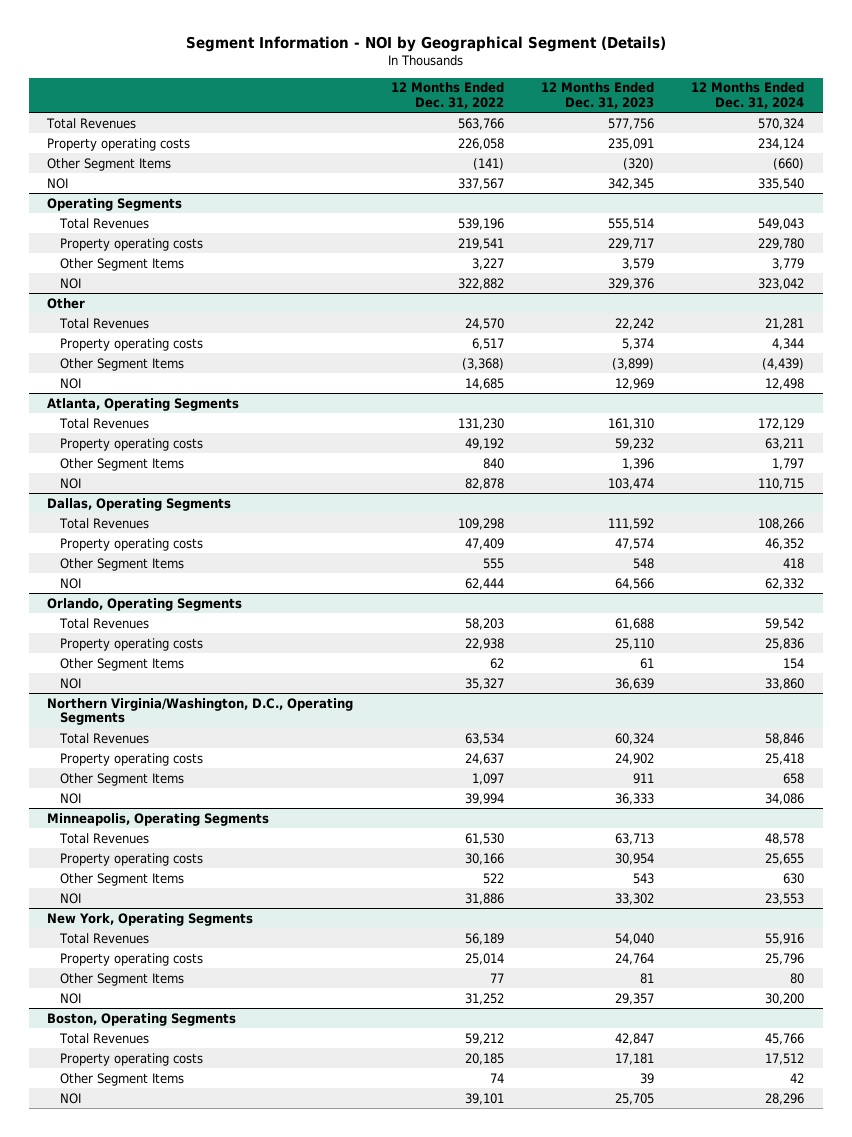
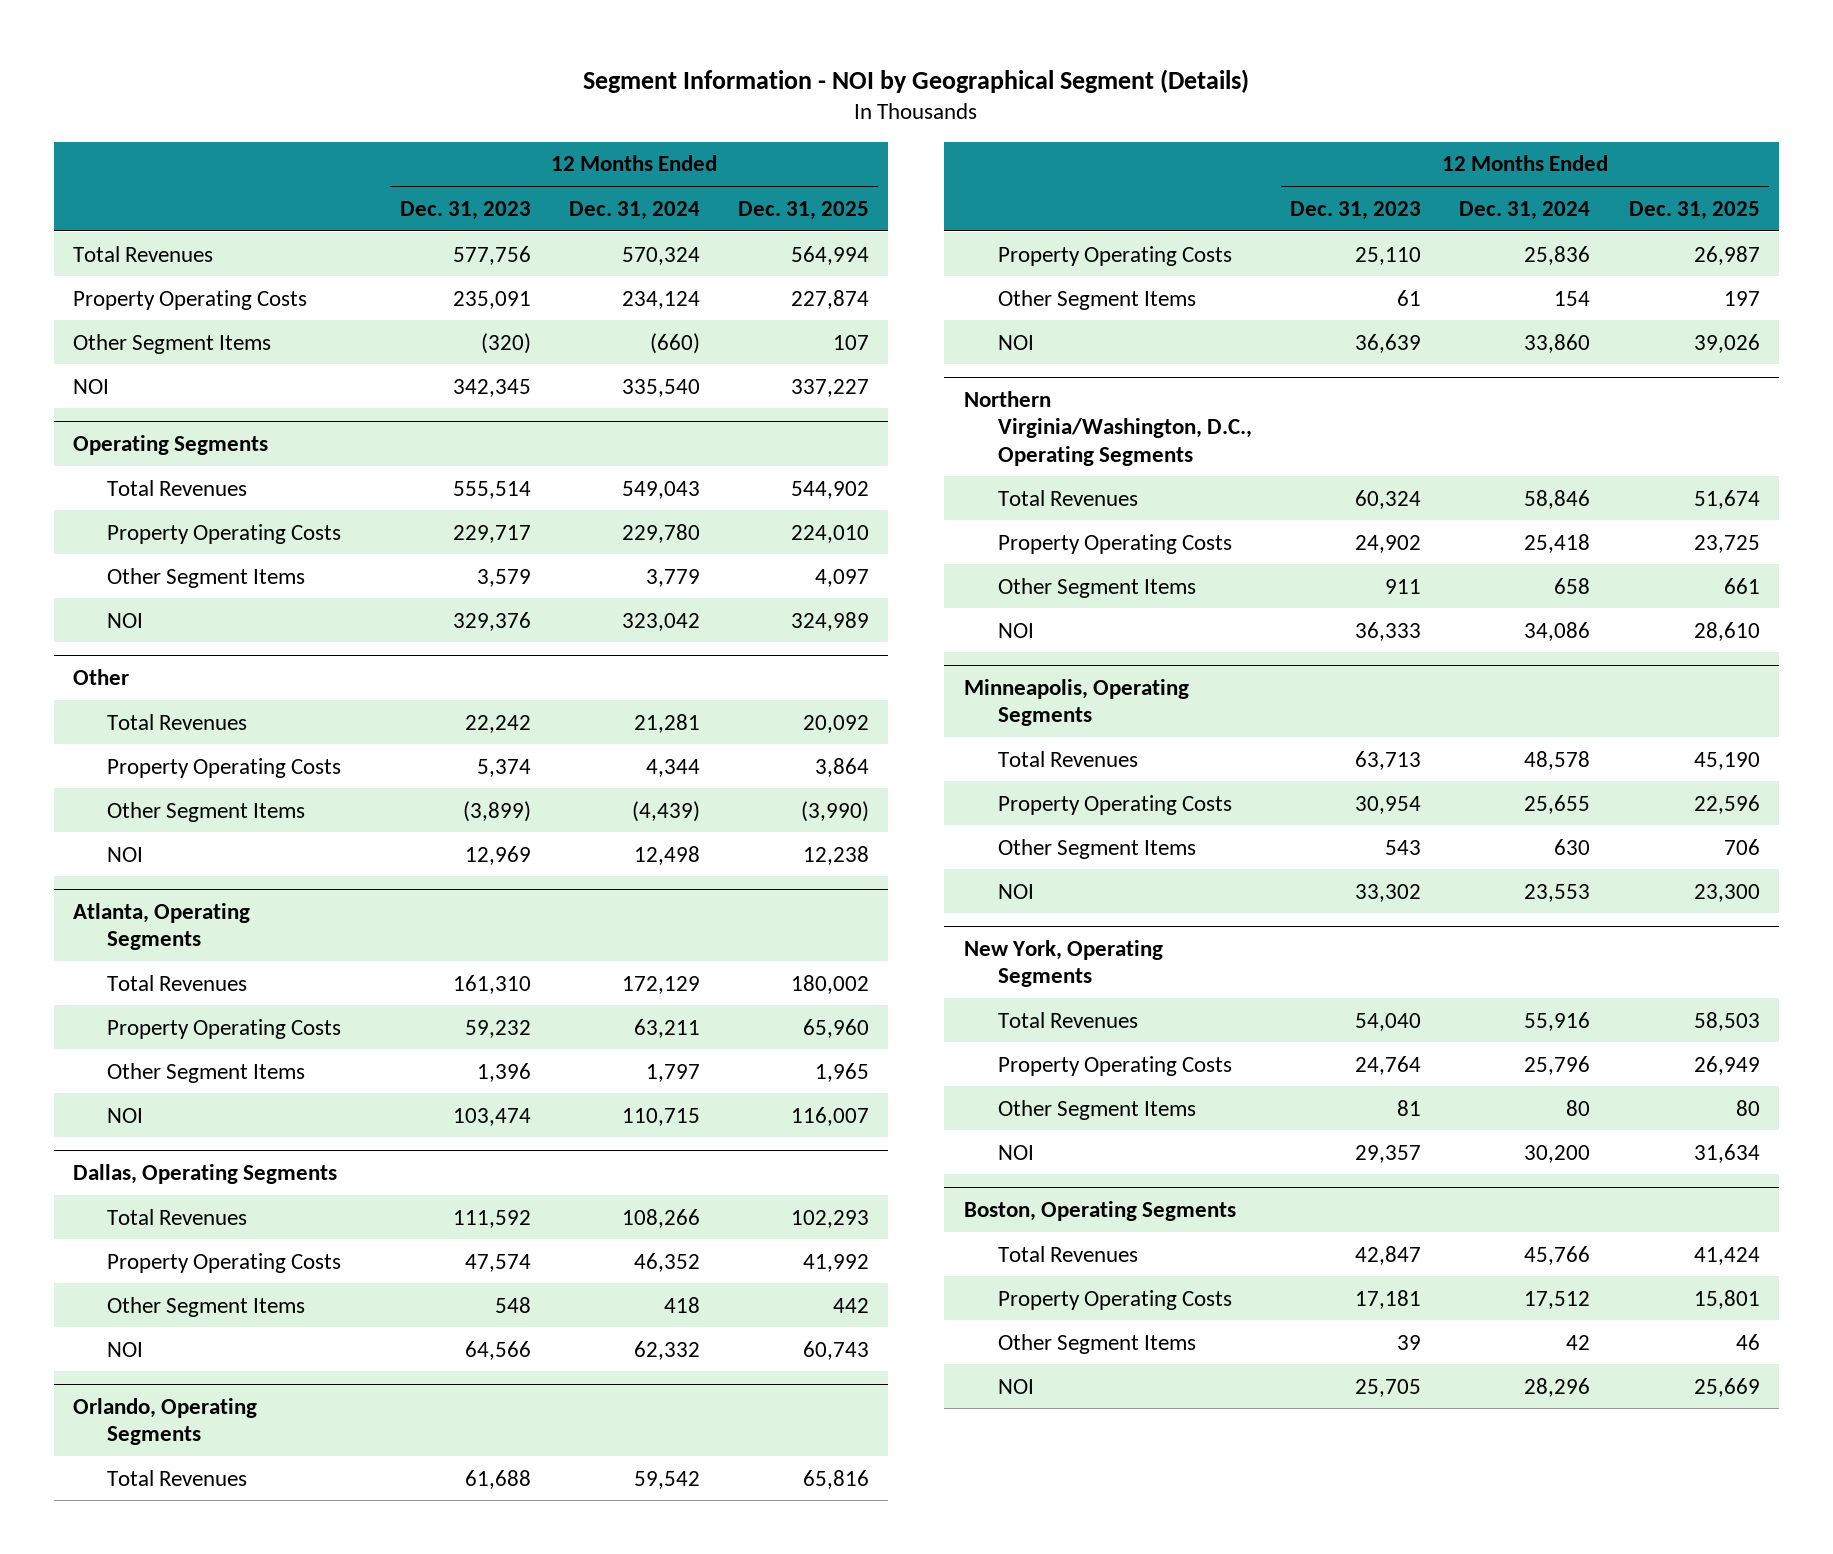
[390,82,504,109] 12 Months Ended Dec. 31, 2022 -> none
none -> [737,200,869,220] Dec. 31, 2025
[47,137,191,151] Property operating costs -> [73,289,308,310] Property Operating Costs
[59,237,203,251] Property operating costs -> [107,523,342,544] Property Operating Costs
[59,337,203,351] Property operating costs -> [107,757,342,778] Property Operating Costs
[59,437,203,451] Property operating costs -> [107,1018,342,1039] Property Operating Costs
[59,537,203,551] Property operating costs -> [107,1252,342,1273] Property Operating Costs
[59,637,203,651] Property operating costs -> [997,245,1232,266] Property Operating Costs
[59,752,203,766] Property operating costs -> [997,533,1232,554] Property Operating Costs
[59,852,203,866] Property operating costs -> [997,794,1232,815] Property Operating Costs
[59,952,203,966] Property operating costs -> [997,1055,1232,1076] Property Operating Costs
[59,1052,203,1066] Property operating costs -> [997,1289,1232,1310] Property Operating Costs

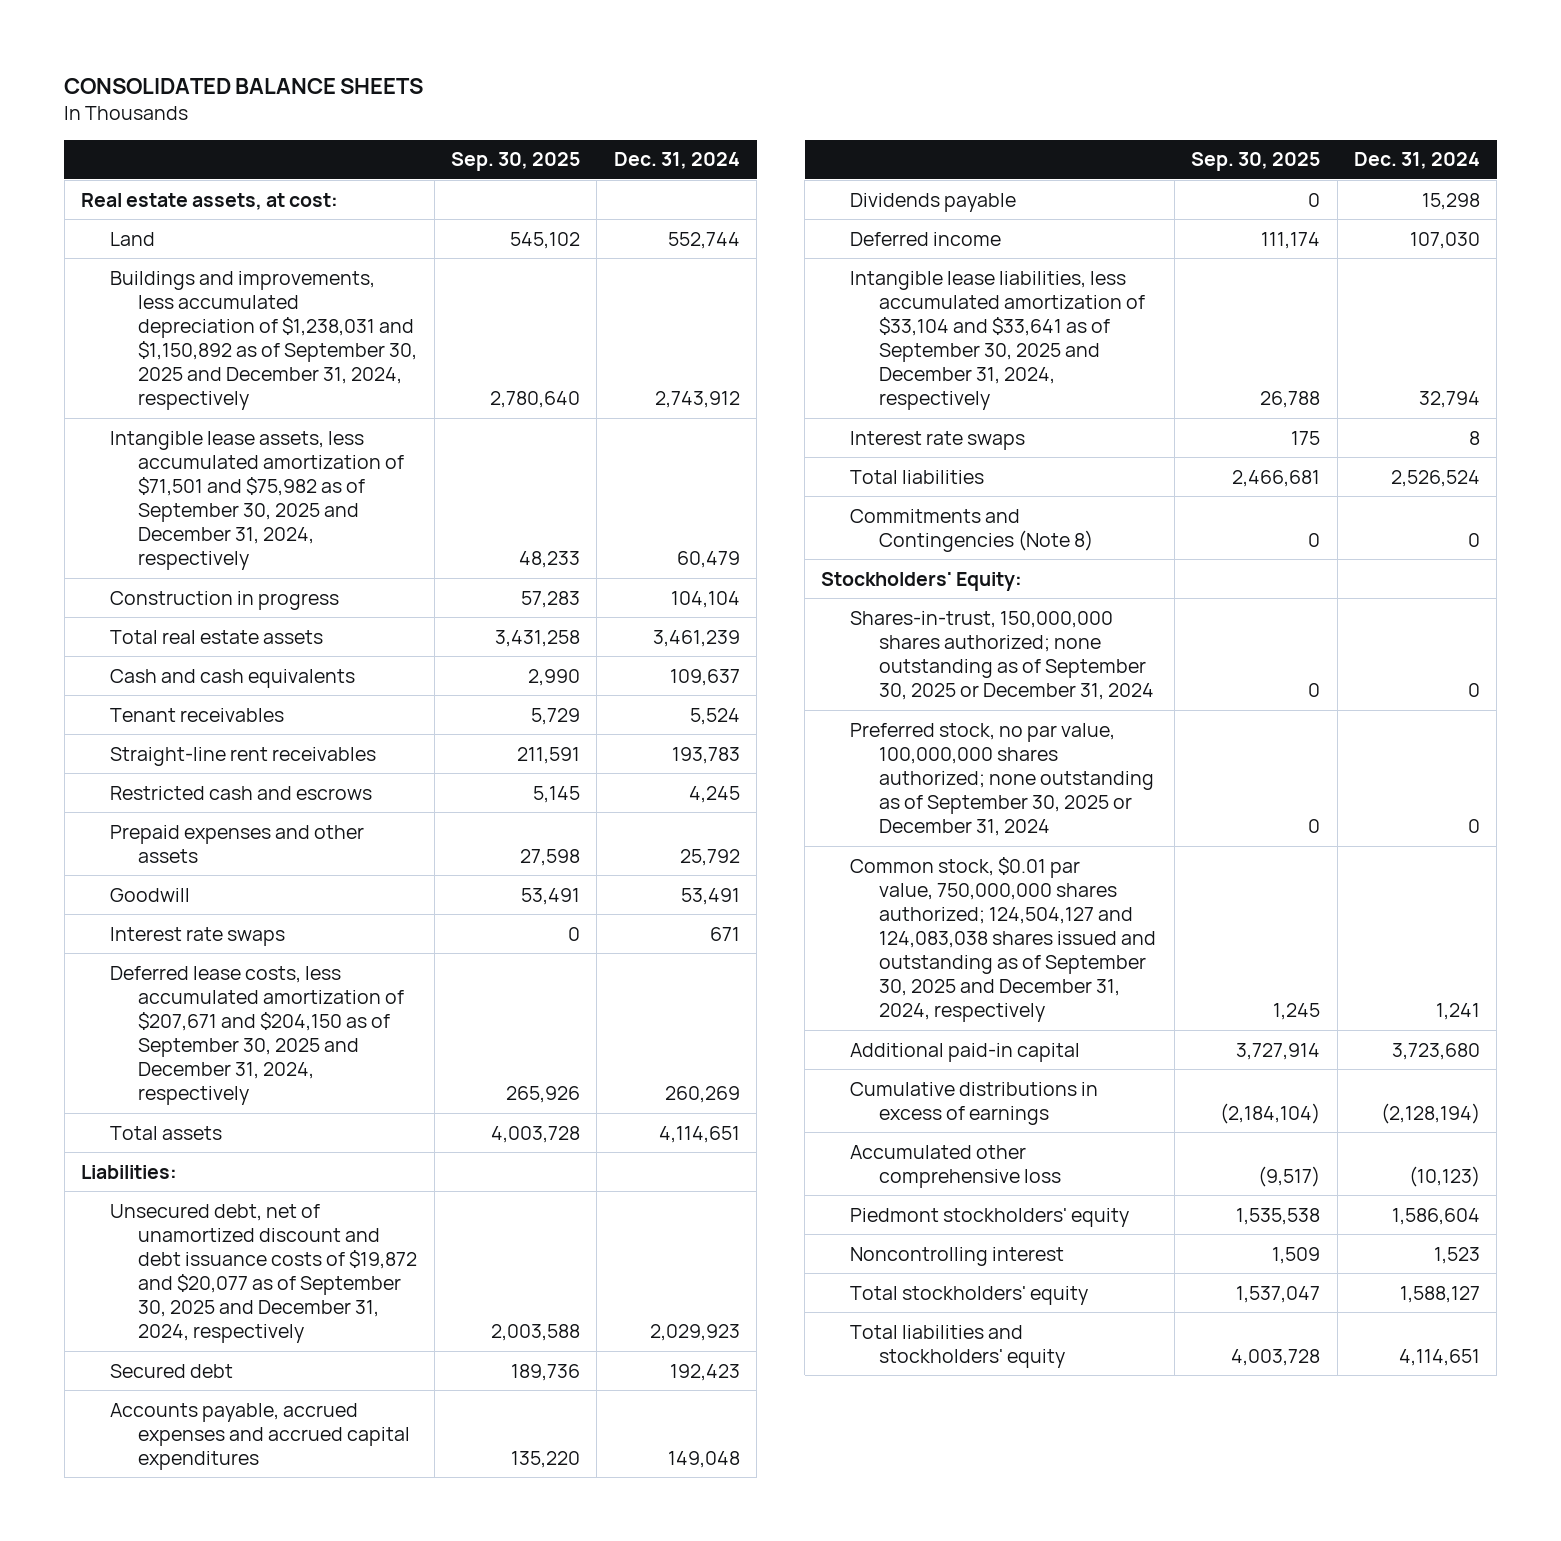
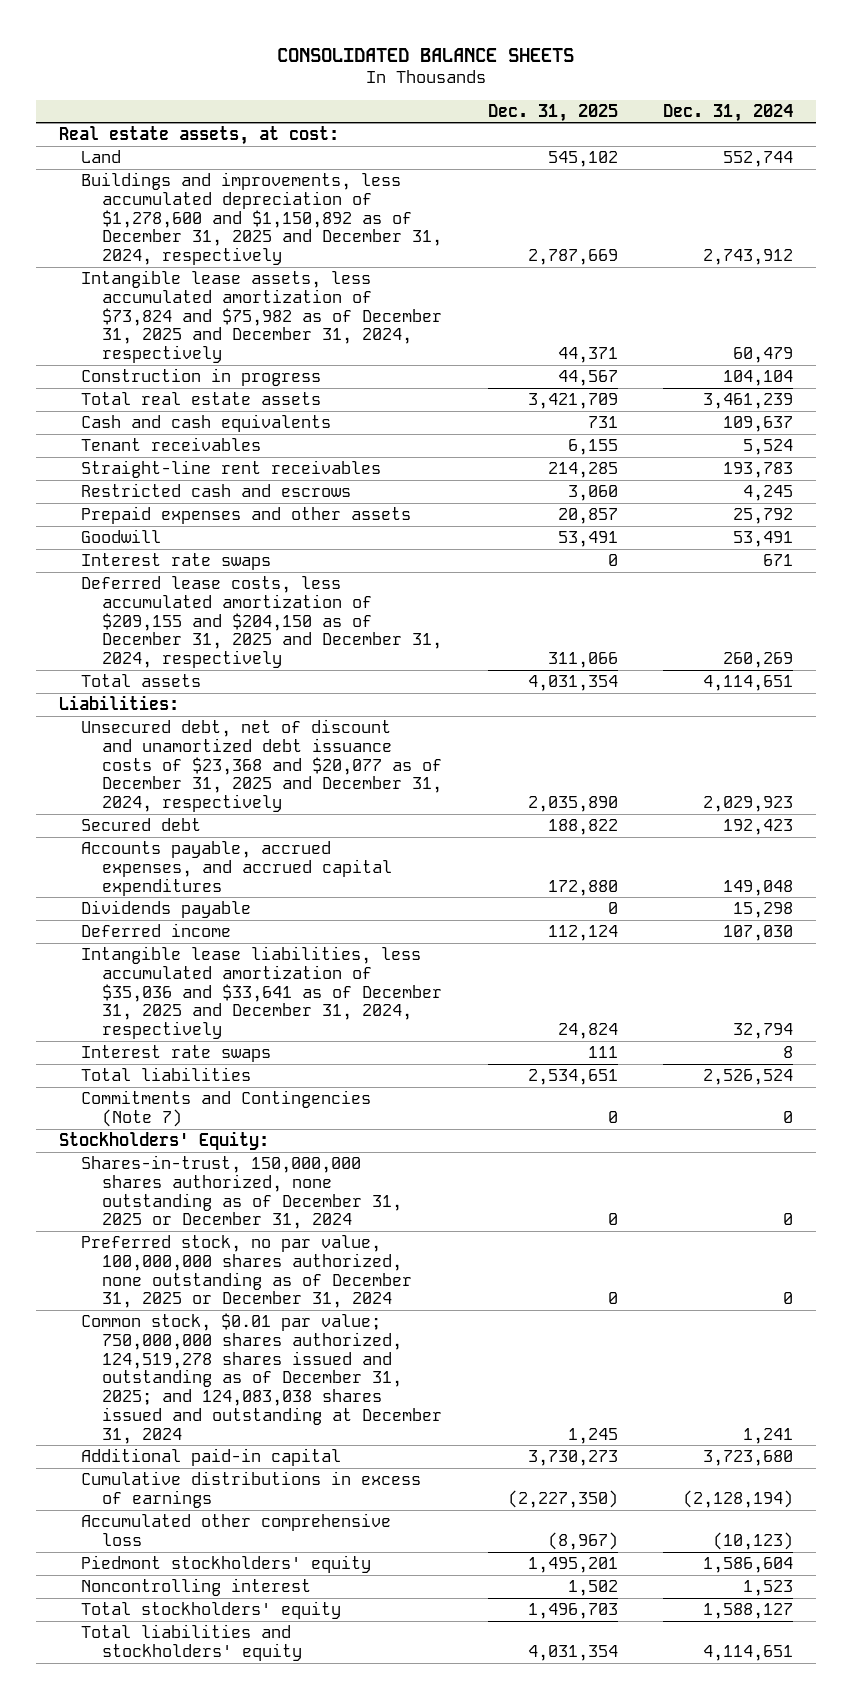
[451,152,581,172] Sep. 30, 2025 -> none
none -> [487,103,618,122] Dec. 31, 2025
[109,270,418,411] Buildings and improvements, less accumulated depreciation of $1,238,031 and $1,150,892 as of September 30, 2025 and December 31, 2024, respectively -> [80,172,442,266] Buildings and improvements, less accumulated depreciation of $1,278,600 and $1,150,892 as of December 31, 2025 and December 31, 2024, respectively
[109,430,405,571] Intangible lease assets, less accumulated amortization of $71,501 and $75,982 as of September 30, 2025 and December 31, 2024, respectively -> [80,270,442,364] Intangible lease assets, less accumulated amortization of $73,824 and $75,982 as of December 31, 2025 and December 31, 2024, respectively
[109,965,405,1106] Deferred lease costs, less accumulated amortization of $207,671 and $204,150 as of September 30, 2025 and December 31, 2024, respectively -> [80,576,442,669] Deferred lease costs, less accumulated amortization of $209,155 and $204,150 as of December 31, 2025 and December 31, 2024, respectively
[109,1203,418,1344] Unsecured debt, net of unamortized discount and debt issuance costs of $19,872 and $20,077 as of September 30, 2025 and December 31, 2024, respectively -> [80,719,442,813] Unsecured debt, net of discount and unamortized debt issuance costs of $23,368 and $20,077 as of December 31, 2025 and December 31, 2024, respectively
[109,1402,411,1470] Accounts payable, accrued expenses and accrued capital expenditures -> [80,841,392,896] Accounts payable, accrued expenses, and accrued capital expenditures
[850,270,1145,411] Intangible lease liabilities, less accumulated amortization of $33,104 and $33,641 as of September 30, 2025 and December 31, 2024, respectively -> [80,946,442,1040] Intangible lease liabilities, less accumulated amortization of $35,036 and $33,641 as of December 31, 2025 and December 31, 2024, respectively
[850,508,1093,552] Commitments and Contingencies (Note 8) -> [80,1090,371,1127] Commitments and Contingencies (Note 7)
[850,610,1154,700] Shares-in-trust, 150,000,000 shares authorized; none outstanding as of September 30, 2025 or December 31, 2024 -> [80,1155,402,1230] Shares-in-trust, 150,000,000 shares authorized, none outstanding as of December 31, 2025 or December 31, 2024
[850,722,1154,837] Preferred stock, no par value, 100,000,000 shares authorized; none outstanding as of September 30, 2025 or December 31, 2024 -> [80,1235,412,1309] Preferred stock, no par value, 100,000,000 shares authorized, none outstanding as of December 31, 2025 or December 31, 2024
[850,856,1156,1023] Common stock, $0.01 par value, 750,000,000 shares authorized; 124,504,127 and 124,083,038 shares issued and outstanding as of September 30, 2025 and December 31, 2024, respectively -> [80,1313,442,1444] Common stock, $0.01 par value; 750,000,000 shares authorized, 124,519,278 shares issued and outstanding as of December 31, 2025; and 124,083,038 shares issued and outstanding at December 31, 2024

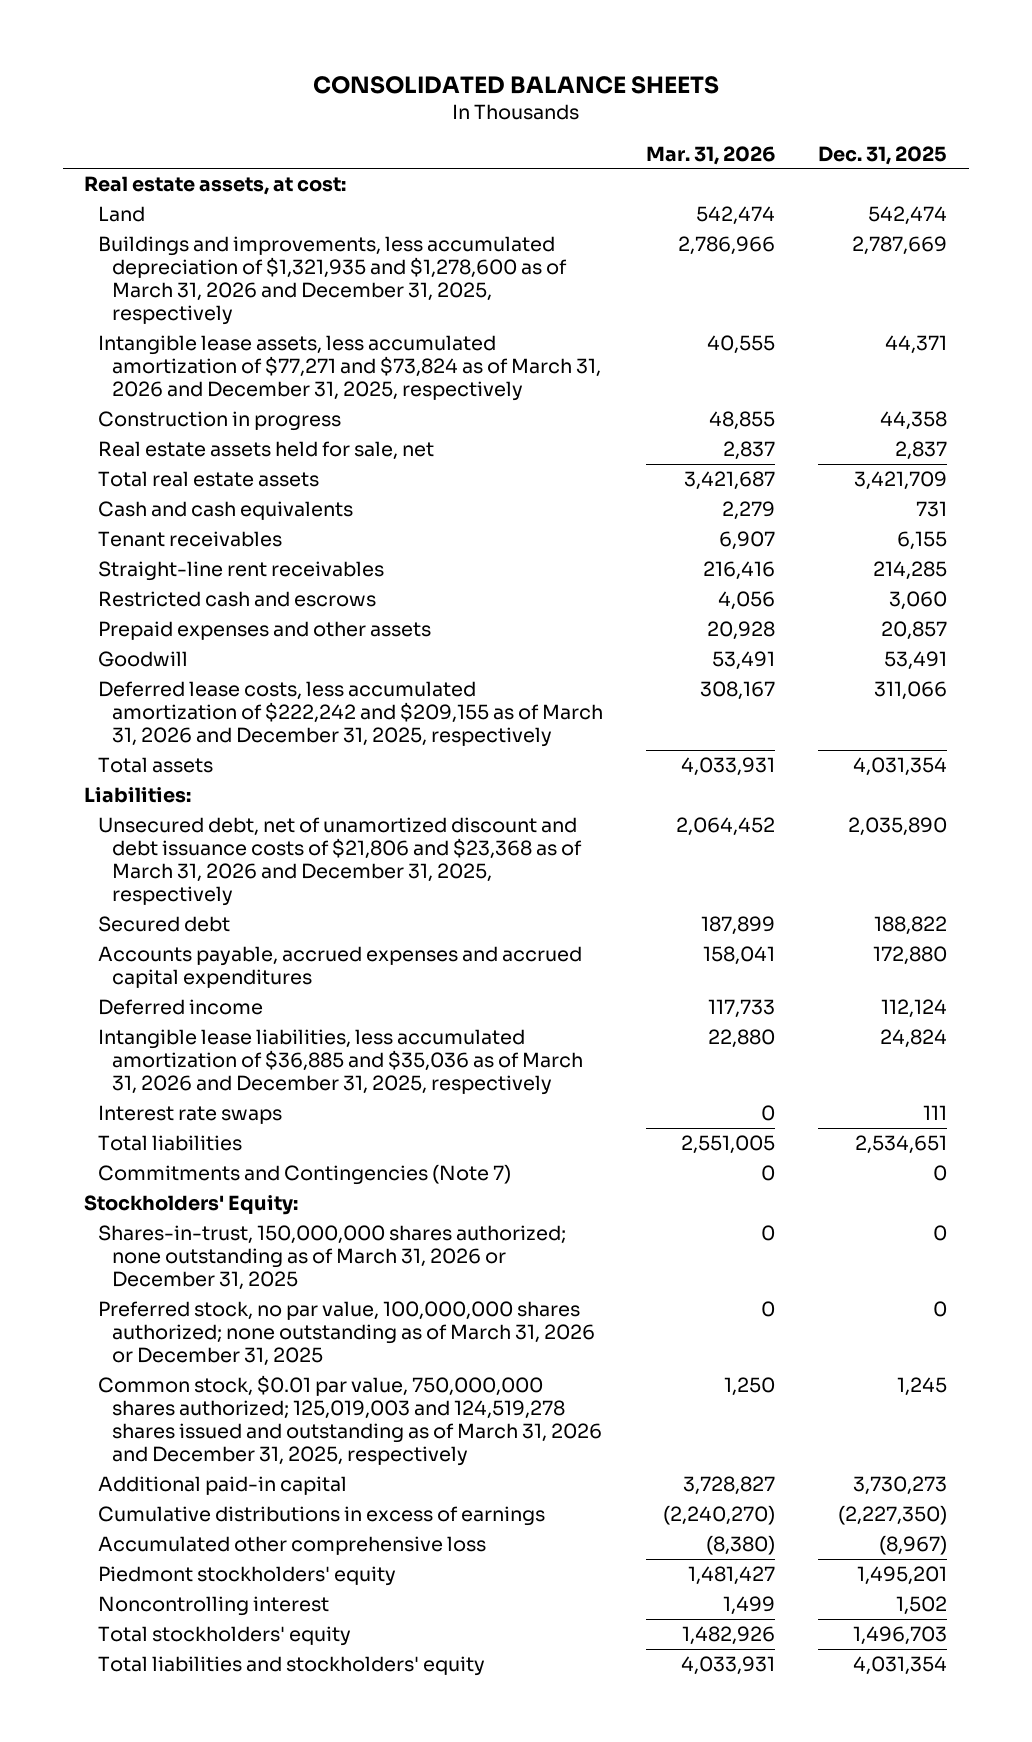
[663,103,794,122] Dec. 31, 2024 -> none
none -> [646,145,776,165] Mar. 31, 2026
[547,151,618,168] 545,102 -> [868,205,948,225] 542,474
[80,172,442,266] Buildings and improvements, less accumulated depreciation of $1,278,600 and $1,150,892 as of December 31, 2025 and December 31, 2024, respectively -> [98,235,568,326] Buildings and improvements, less accumulated depreciation of $1,321,935 and $1,278,600 as of March 31, 2026 and December 31, 2025, respectively
[80,270,442,364] Intangible lease assets, less accumulated amortization of $73,824 and $75,982 as of December 31, 2025 and December 31, 2024, respectively -> [98,334,602,402] Intangible lease assets, less accumulated amortization of $77,271 and $73,824 as of March 31, 2026 and December 31, 2025, respectively
[557,370,618,387] 44,567 -> [880,410,948,430] 44,358
none -> [98,440,435,460] Real estate assets held for sale, net
[80,553,271,571] Interest rate swaps -> none
[80,576,442,669] Deferred lease costs, less accumulated amortization of $209,155 and $204,150 as of December 31, 2025 and December 31, 2024, respectively -> [98,680,604,748] Deferred lease costs, less accumulated amortization of $222,242 and $209,155 as of March 31, 2026 and December 31, 2025, respectively
[80,719,442,813] Unsecured debt, net of discount and unamortized debt issuance costs of $23,368 and $20,077 as of December 31, 2025 and December 31, 2024, respectively -> [98,816,583,907] Unsecured debt, net of unamortized discount and debt issuance costs of $21,806 and $23,368 as of March 31, 2026 and December 31, 2025, respectively
[80,900,251,919] Dividends payable -> none
[80,841,392,896] Accounts payable, accrued expenses, and accrued capital expenditures -> [98,945,583,988] Accounts payable, accrued expenses and accrued capital expenditures
[80,946,442,1040] Intangible lease liabilities, less accumulated amortization of $35,036 and $33,641 as of December 31, 2025 and December 31, 2024, respectively -> [98,1028,584,1096] Intangible lease liabilities, less accumulated amortization of $36,885 and $35,036 as of March 31, 2026 and December 31, 2025, respectively
[80,1155,402,1230] Shares-in-trust, 150,000,000 shares authorized, none outstanding as of December 31, 2025 or December 31, 2024 -> [98,1224,567,1291] Shares-in-trust, 150,000,000 shares authorized; none outstanding as of March 31, 2026 or December 31, 2025
[80,1235,412,1309] Preferred stock, no par value, 100,000,000 shares authorized, none outstanding as of December 31, 2025 or December 31, 2024 -> [98,1300,596,1367] Preferred stock, no par value, 100,000,000 shares authorized; none outstanding as of March 31, 2026 or December 31, 2025
[80,1313,442,1444] Common stock, $0.01 par value; 750,000,000 shares authorized, 124,519,278 shares issued and outstanding as of December 31, 2025; and 124,083,038 shares issued and outstanding at December 31, 2024 -> [98,1374,603,1467] Common stock, $0.01 par value, 750,000,000 shares authorized; 125,019,003 and 124,519,278 shares issued and outstanding as of March 31, 2026 and December 31, 2025, respectively

